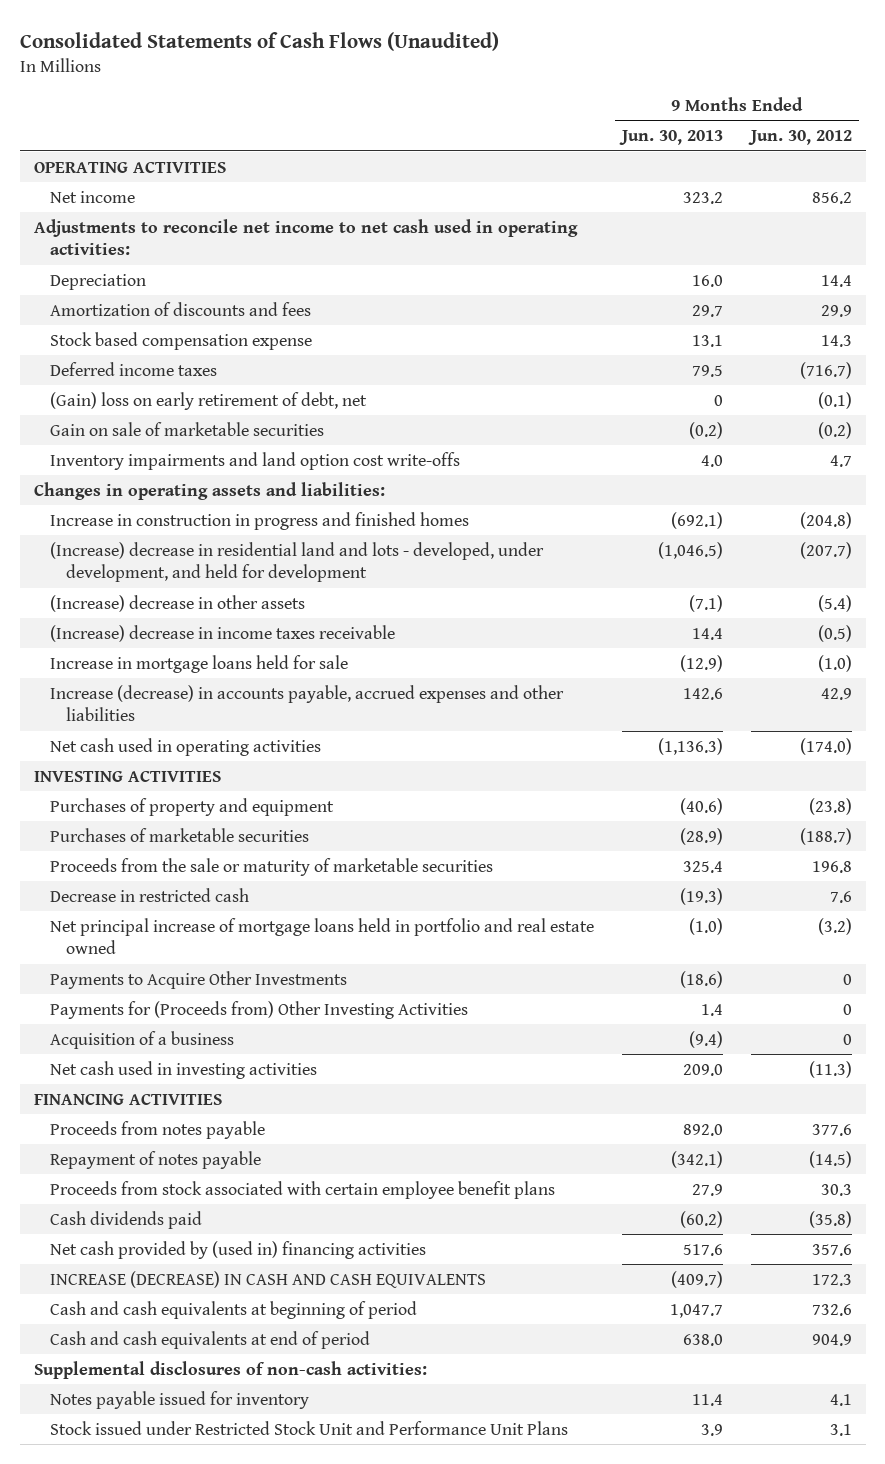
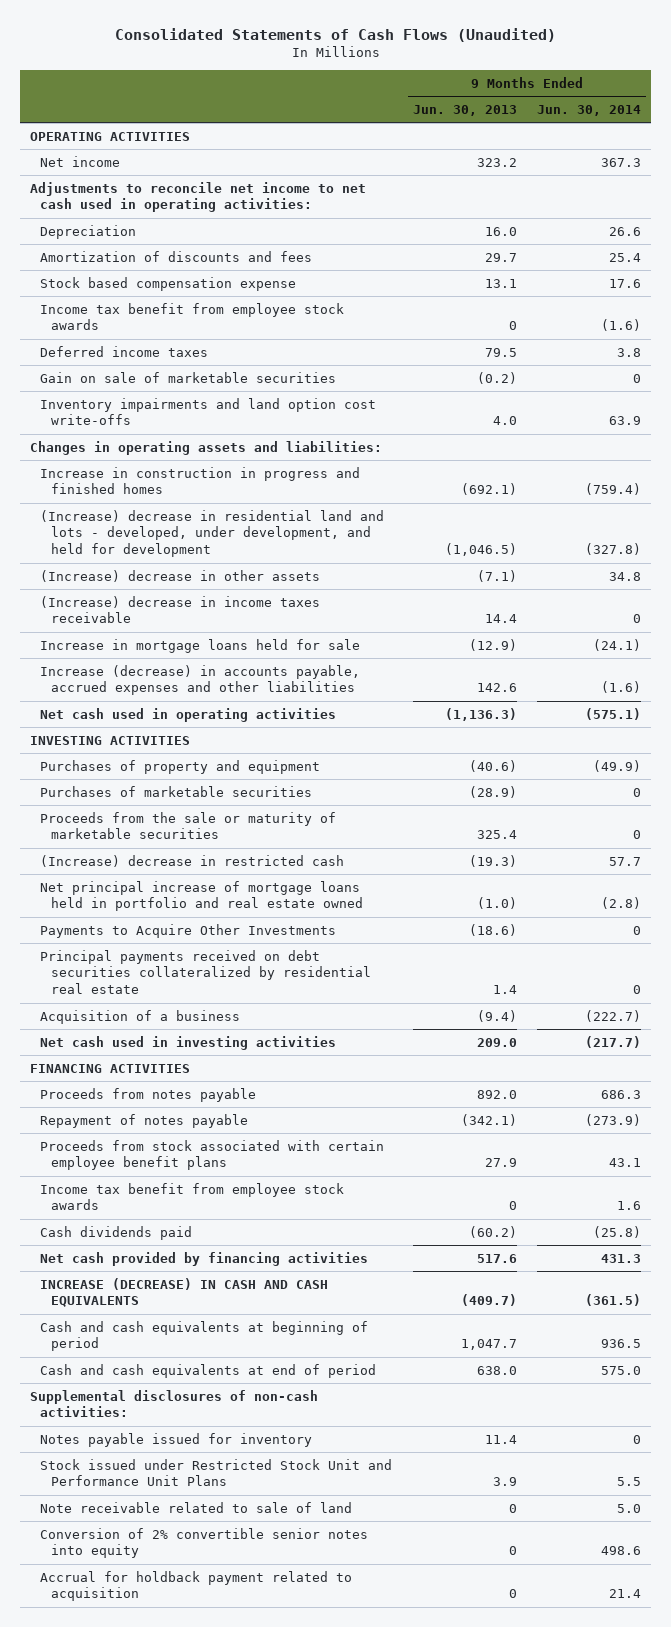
[747,130,852,146] Jun. 30, 2012 -> none
none -> [537,104,642,116] Jun. 30, 2014
none -> [40,302,345,331] Income tax benefit from employee stock awards
[49,391,367,410] (Gain) loss on early retirement of debt, net -> none
[49,887,249,902] Decrease in restricted cash -> [40,854,345,867] (Increase) decrease in restricted cash
[49,1000,468,1019] Payments for (Proceeds from) Other Investing Activities -> none
none -> [40,949,372,995] Principal payments received on debt securities collateralized by residential real estate
none -> [40,1182,345,1211] Income tax benefit from employee stock awards
[49,1240,426,1259] Net cash provided by (used in) financing activities -> [40,1251,369,1266] Net cash provided by financing activities
none -> [40,1501,353,1513] Note receivable related to sale of land
none -> [40,1527,369,1559] Conversion of 2% convertible senior notes into equity
none -> [40,1570,353,1602] Accrual for holdback payment related to acquisition

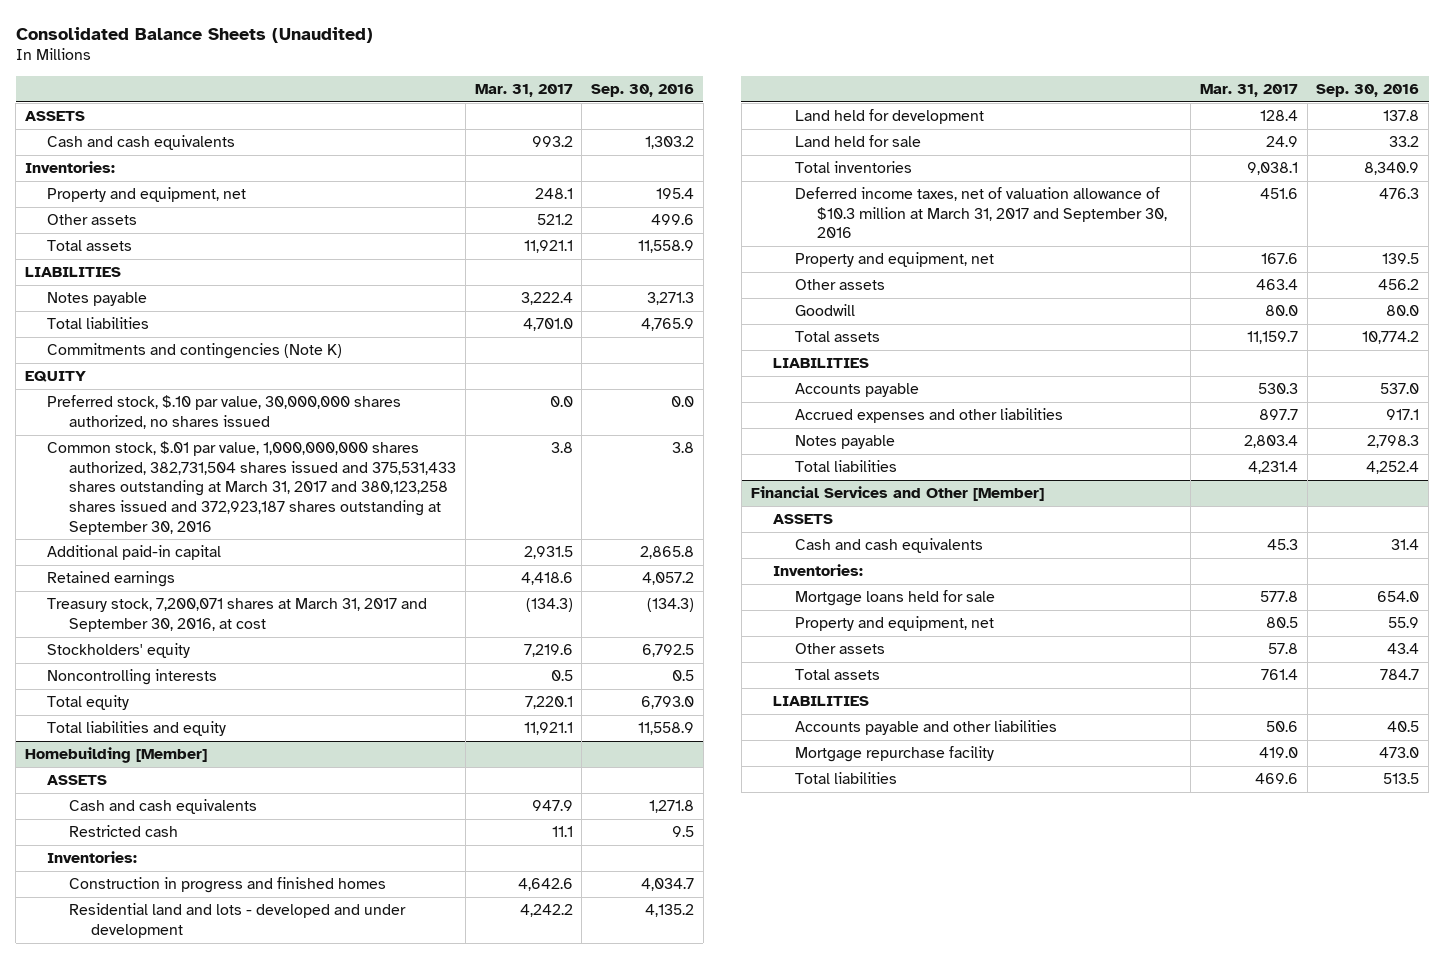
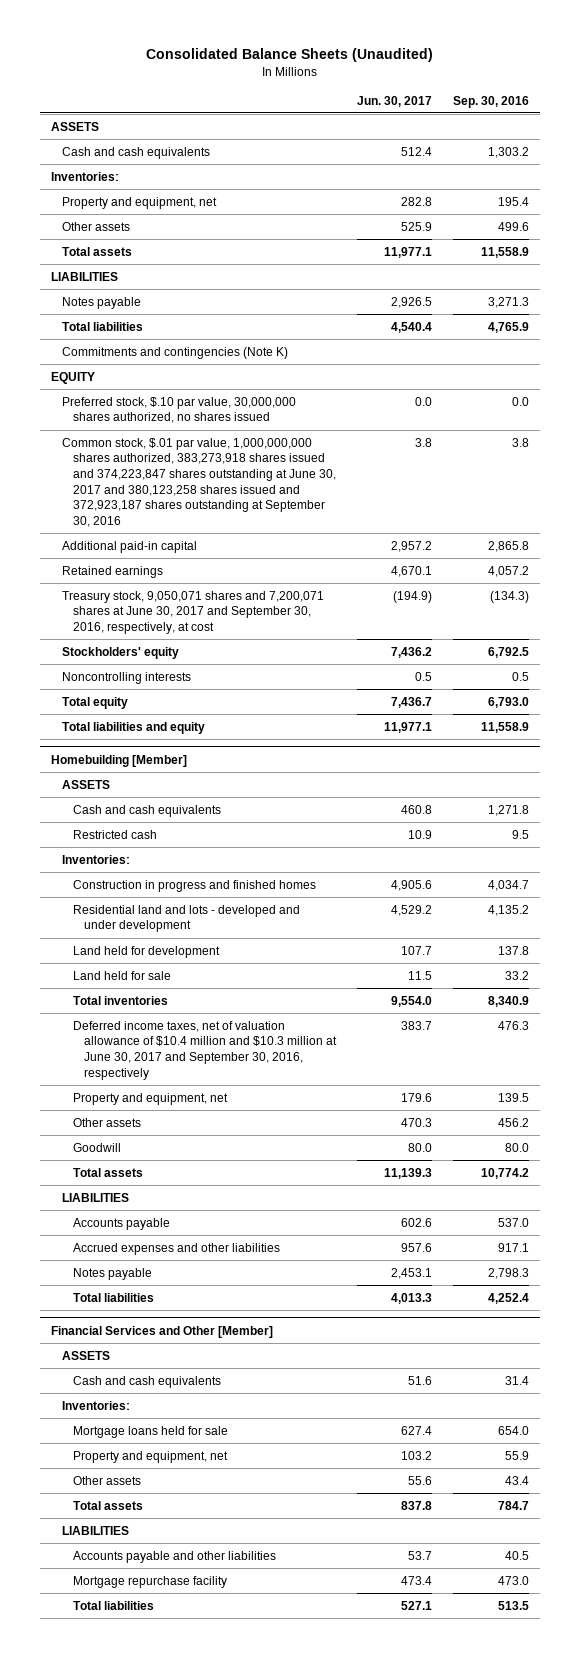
[474,83,573,97] Mar. 31, 2017 -> none
none -> [357,95,433,107] Jun. 30, 2017
[47,441,457,535] Common stock, $.01 par value, 1,000,000,000 shares authorized, 382,731,504 shares issued and 375,531,433 shares outstanding at March 31, 2017 and 380,123,258 shares issued and 372,923,187 shares outstanding at September 30, 2016 -> [62,437,337,527] Common stock, $.01 par value, 1,000,000,000 shares authorized, 383,273,918 shares issued and 374,223,847 shares outstanding at June 30, 2017 and 380,123,258 shares issued and 372,923,187 shares outstanding at September 30, 2016
[47,598,428,632] Treasury stock, 7,200,071 shares at March 31, 2017 and September 30, 2016, at cost -> [62,590,325,635] Treasury stock, 9,050,071 shares and 7,200,071 shares at June 30, 2017 and September 30, 2016, respectively, at cost
[794,187,1167,239] Deferred income taxes, net of valuation allowance of $10.3 million at March 31, 2017 and September 30, 2016 -> [73,1020,338,1080] Deferred income taxes, net of valuation allowance of $10.4 million and $10.3 million at June 30, 2017 and September 30, 2016, respectively

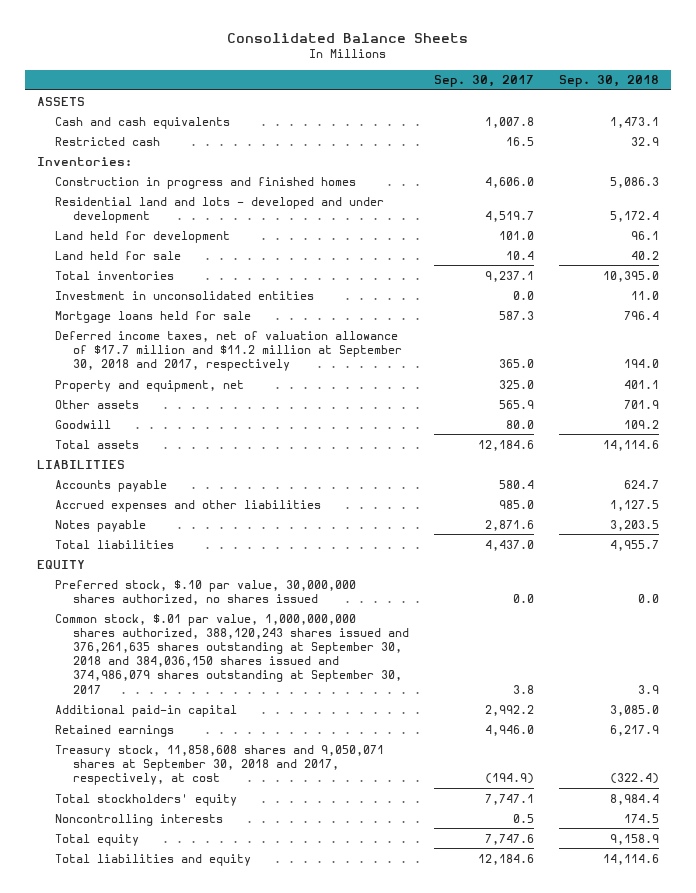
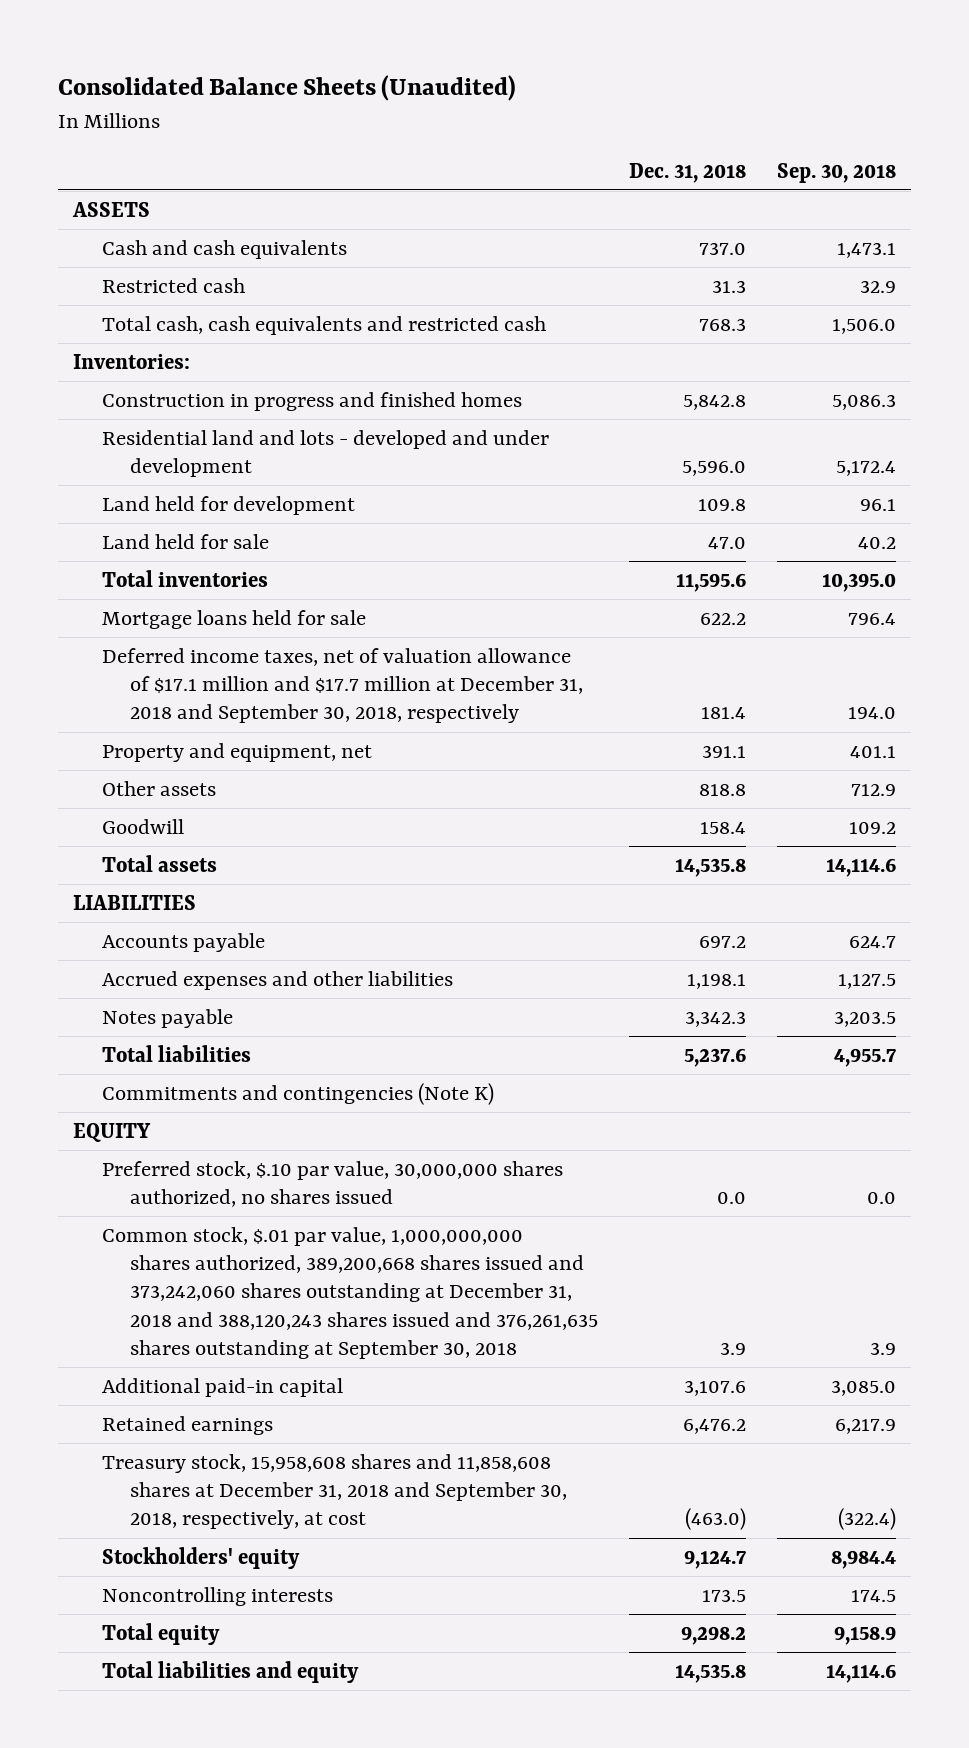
[227,32,469,43] Consolidated Balance Sheets -> [57,75,516,102] Consolidated Balance Sheets (Unaudited)
[433,75,534,88] Sep. 30, 2017 -> none
none -> [628,162,746,183] Dec. 31, 2018
none -> [101,315,546,335] Total cash, cash equivalents and restricted cash
[55,290,315,300] Investment in unconsolidated entities -> none
[55,330,402,371] Deferred income taxes, net of valuation allowance of $17.7 million and $11.2 million at September 30, 2018 and 2017, respectively -> [101,647,583,724] Deferred income taxes, net of valuation allowance of $17.1 million and $17.7 million at December 31, 2018 and September 30, 2018, respectively
[623,399,659,409] 701.9 -> [850,783,896,796] 712.9
none -> [101,1082,494,1105] Commitments and contingencies (Note K)
[55,613,409,694] Common stock, $.01 par value, 1,000,000,000 shares authorized, 388,120,243 shares issued and 376,261,635 shares outstanding at September 30, 2018 and 384,036,150 shares issued and 374,986,079 shares outstanding at September 30, 2017 -> [101,1226,598,1359] Common stock, $.01 par value, 1,000,000,000 shares authorized, 389,200,668 shares issued and 373,242,060 shares outstanding at December 31, 2018 and 388,120,243 shares issued and 376,261,635 shares outstanding at September 30, 2018
[55,744,385,785] Treasury stock, 11,858,608 shares and 9,050,071 shares at September 30, 2018 and 2017, respectively, at cost -> [101,1453,567,1530] Treasury stock, 15,958,608 shares and 11,858,608 shares at December 31, 2018 and September 30, 2018, respectively, at cost
[55,793,238,806] Total stockholders' equity -> [101,1546,300,1569] Stockholders' equity

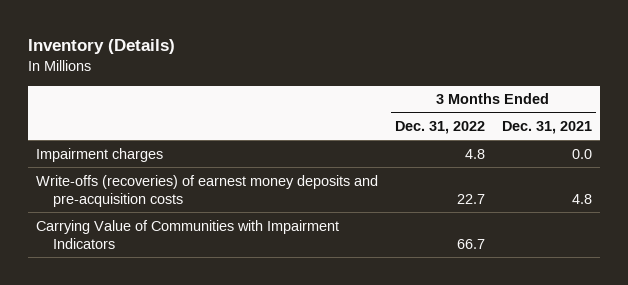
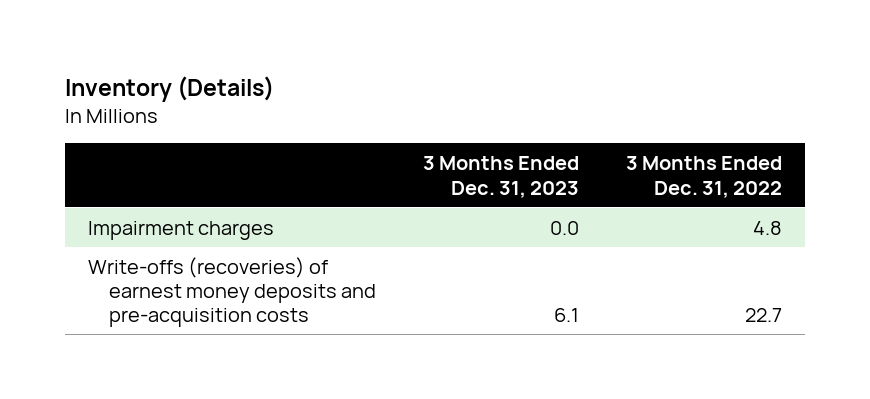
[501,121,592,135] Dec. 31, 2021 -> none
none -> [422,156,579,198] 3 Months Ended Dec. 31, 2023
[36,219,340,249] Carrying Value of Communities with Impairment Indicators -> none

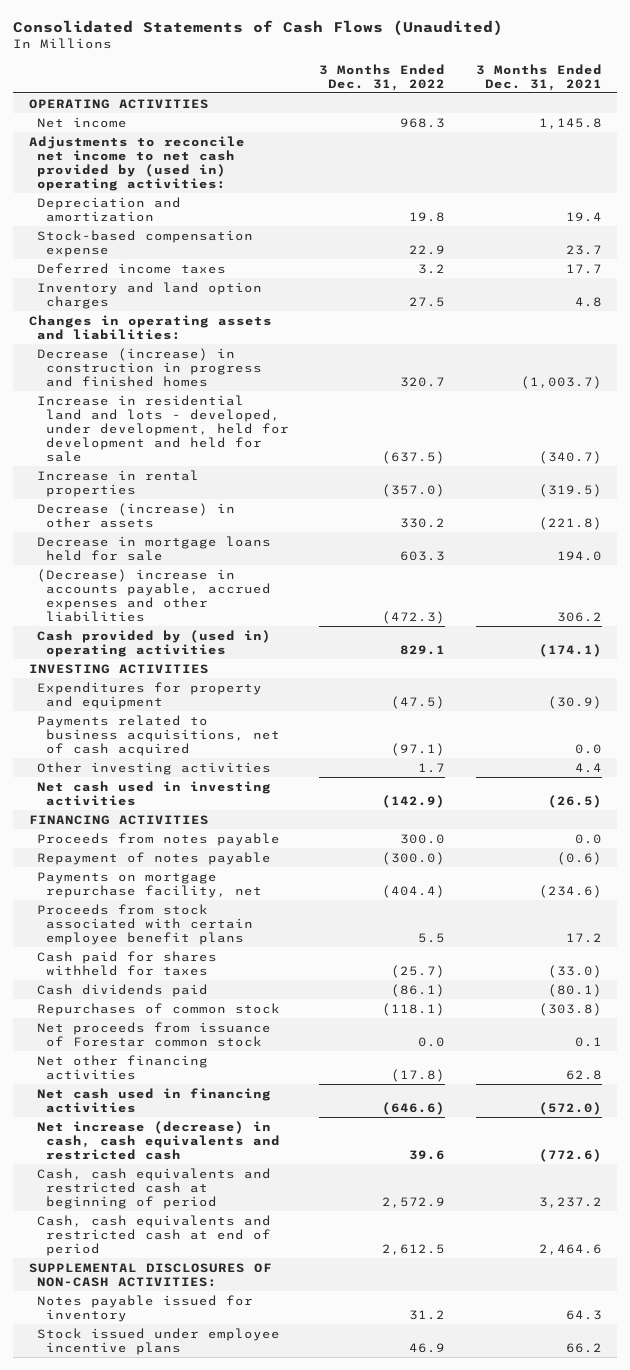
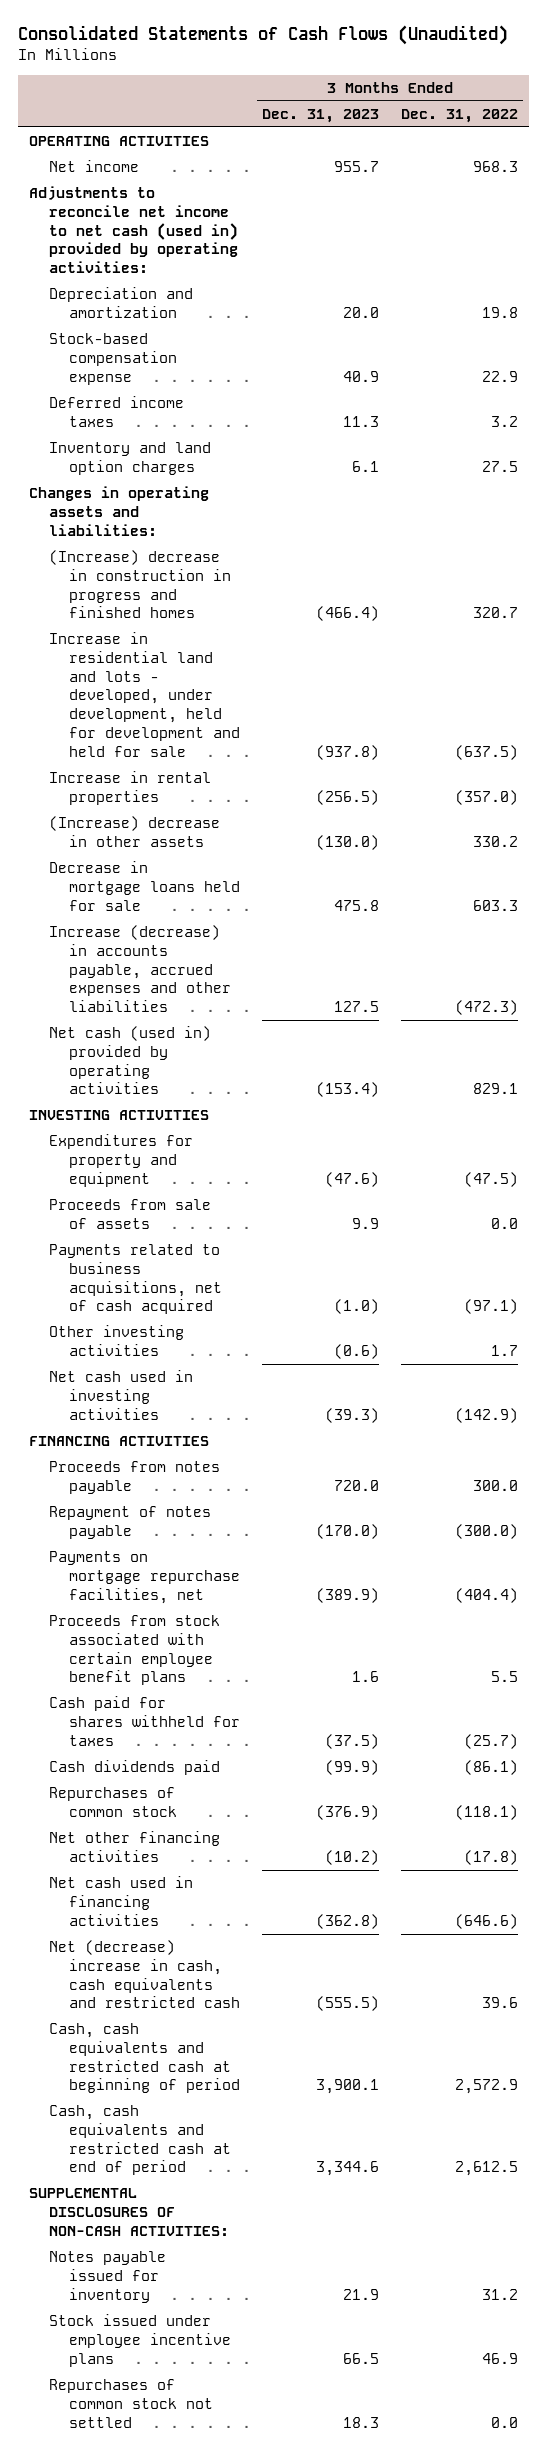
[475,63,602,91] 3 Months Ended Dec. 31, 2021 -> none
none -> [261,109,379,124] Dec. 31, 2023
[28,135,245,191] Adjustments to reconcile net income to net cash provided by (used in) operating activities: -> [28,186,238,274] Adjustments to reconcile net income to net cash (used in) provided by operating activities:
[37,347,262,387] Decrease (increase) in construction in progress and finished homes -> [48,550,232,619] (Increase) decrease in construction in progress and finished homes
[37,502,236,528] Decrease (increase) in other assets -> [48,816,220,847] (Increase) decrease in other assets
[37,568,271,622] (Decrease) increase in accounts payable, accrued expenses and other liabilities -> [48,925,232,1013] Increase (decrease) in accounts payable, accrued expenses and other liabilities
[37,629,272,657] Cash provided by (used in) operating activities -> [48,1026,211,1095] Net cash (used in) provided by operating activities
none -> [48,1199,211,1229] Proceeds from sale of assets
[37,871,262,898] Payments on mortgage repurchase facility, net -> [48,1551,241,1604] Payments on mortgage repurchase facilities, net
[37,1021,272,1047] Net proceeds from issuance of Forestar common stock -> none
[37,1120,280,1160] Net increase (decrease) in cash, cash equivalents and restricted cash -> [48,1940,241,2009] Net (decrease) increase in cash, cash equivalents and restricted cash
none -> [48,2379,214,2428] Repurchases of common stock not settled

